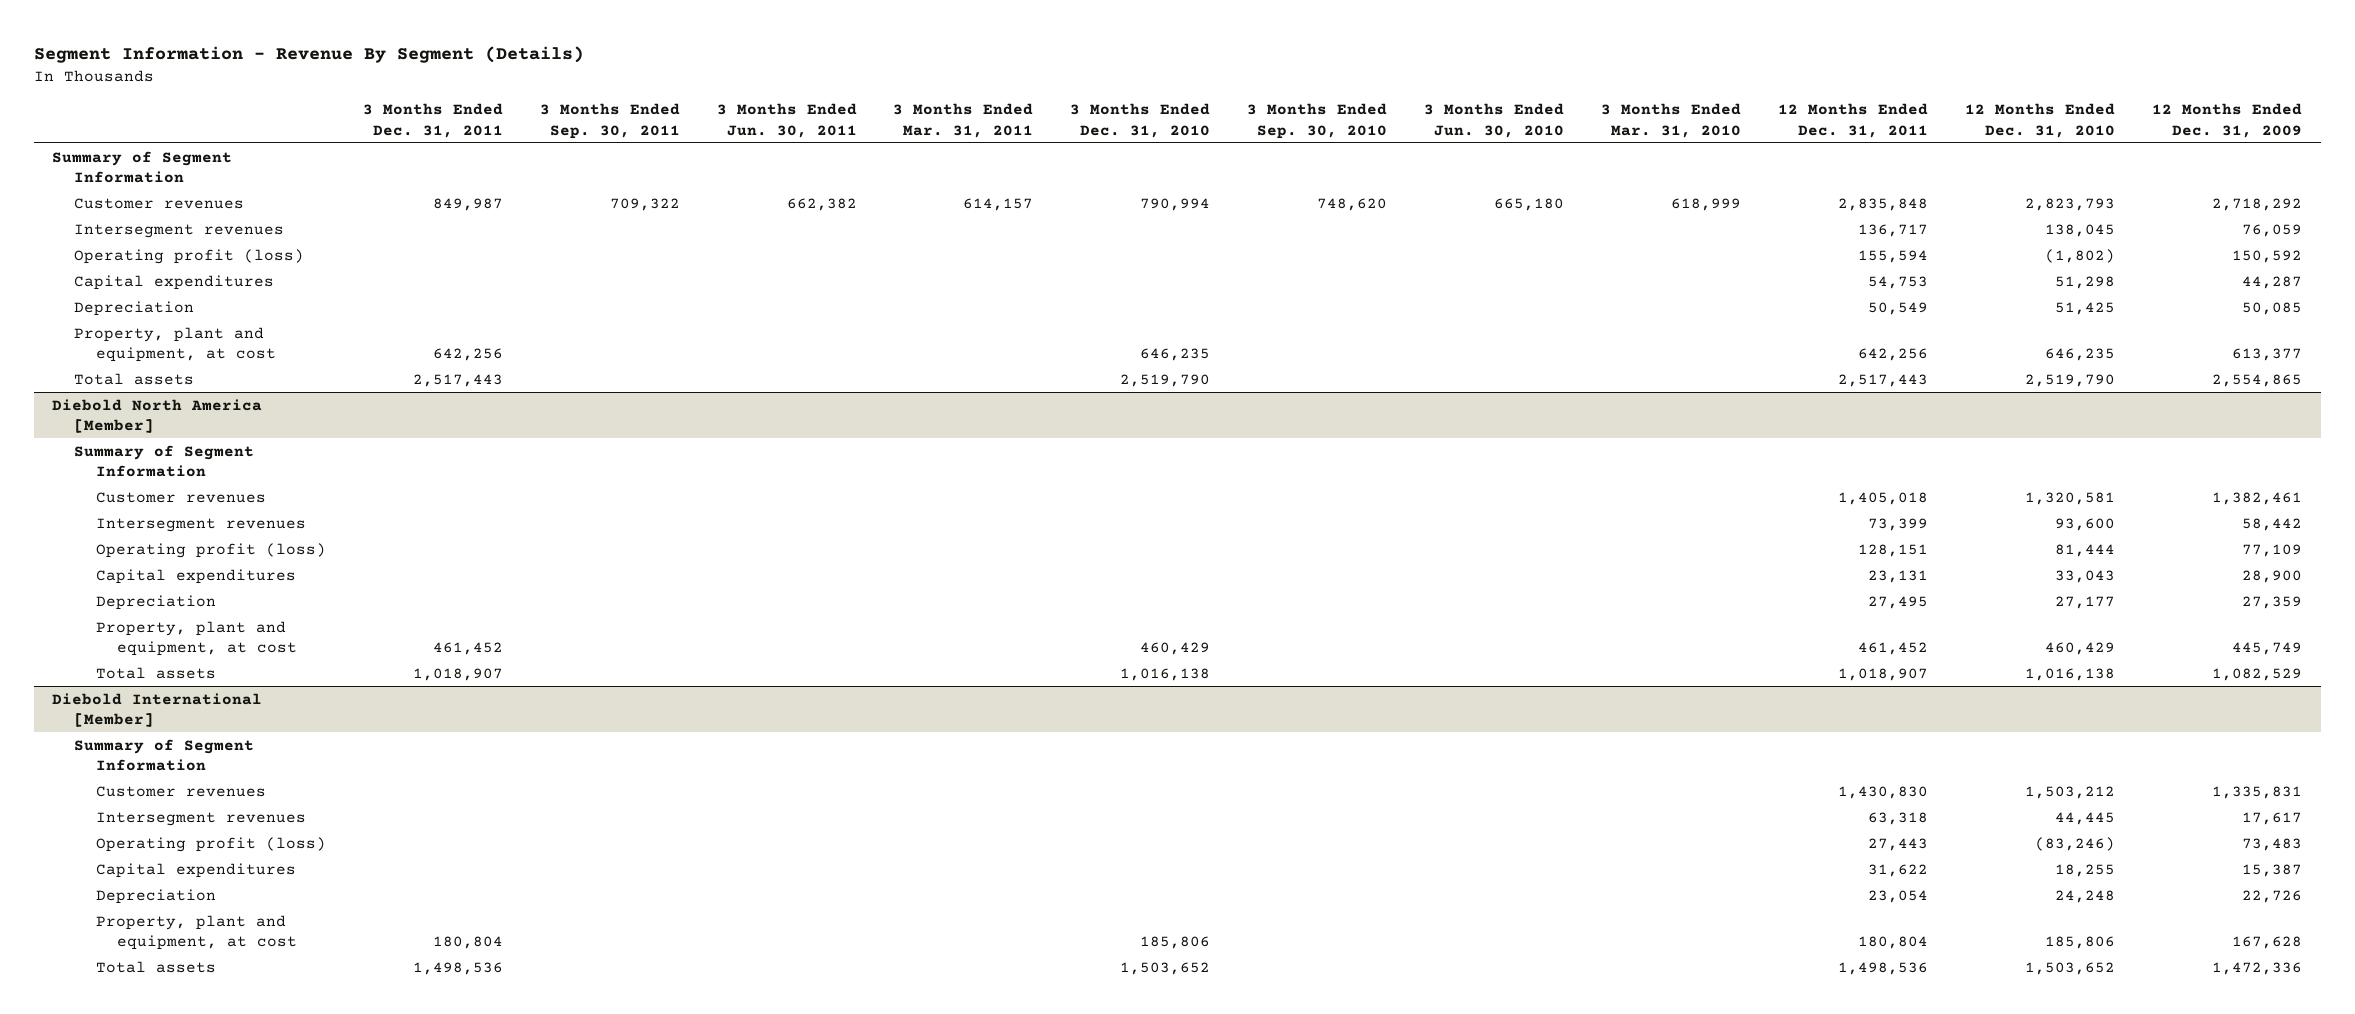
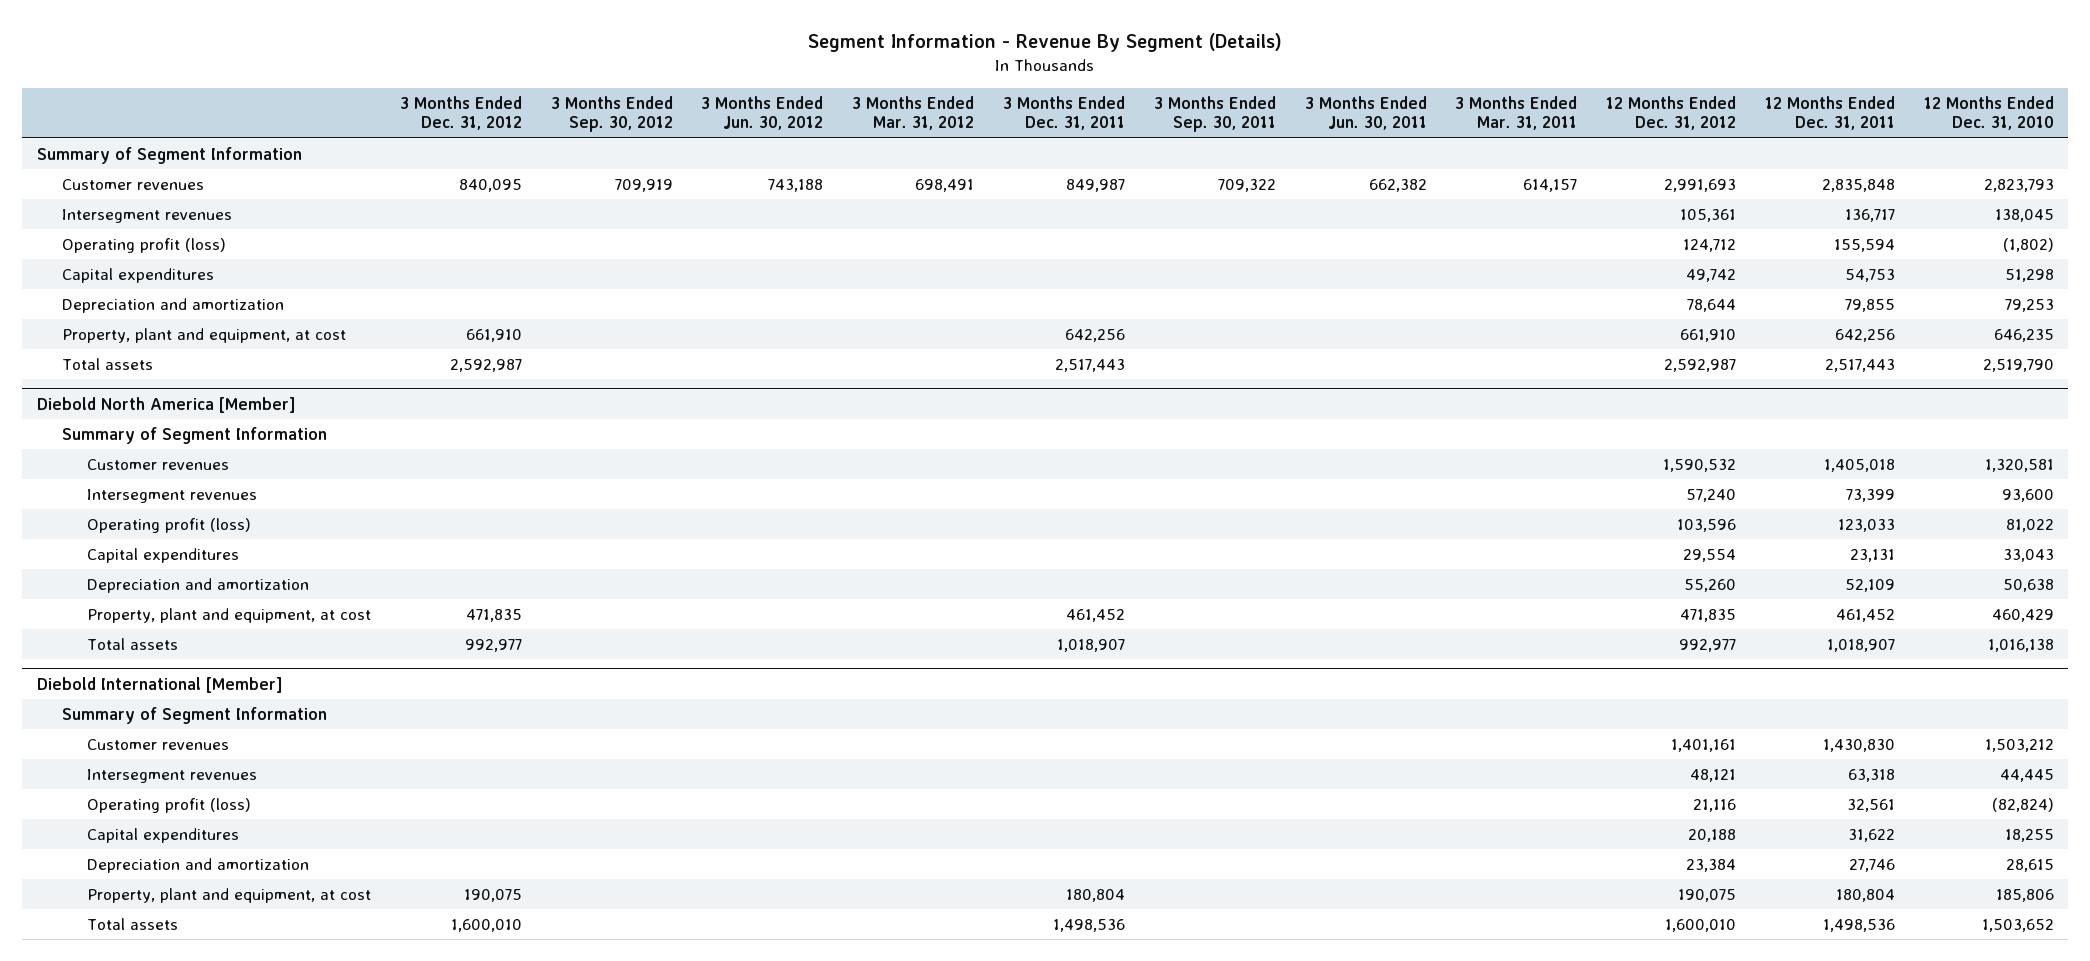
[1070,103,1211,138] 3 Months Ended Dec. 31, 2010 -> none
[1247,103,1388,139] 3 Months Ended Sep. 30, 2010 -> none
[1424,103,1565,138] 3 Months Ended Jun. 30, 2010 -> none
[1601,103,1742,138] 3 Months Ended Mar. 31, 2010 -> none
[2152,103,2303,138] 12 Months Ended Dec. 31, 2009 -> none
none -> [399,95,522,131] 3 Months Ended Dec. 31, 2012
none -> [550,95,673,133] 3 Months Ended Sep. 30, 2012
none -> [701,95,824,131] 3 Months Ended Jun. 30, 2012
none -> [852,95,975,131] 3 Months Ended Mar. 31, 2012
none -> [1606,95,1737,131] 12 Months Ended Dec. 31, 2012
[74,300,195,316] Depreciation -> none
none -> [61,297,284,313] Depreciation and amortization
[1858,543,1929,557] 128,151 -> [1837,518,1895,532] 123,033
[2055,543,2116,557] 81,444 -> [2005,518,2054,532] 81,022
[95,594,216,610] Depreciation -> none
none -> [87,577,310,593] Depreciation and amortization
[1868,837,1929,851] 27,443 -> [1846,798,1895,812] 32,561
[2035,836,2116,851] (83,246) -> [1991,797,2054,812] (82,824)
[95,888,216,904] Depreciation -> none
none -> [87,857,310,873] Depreciation and amortization

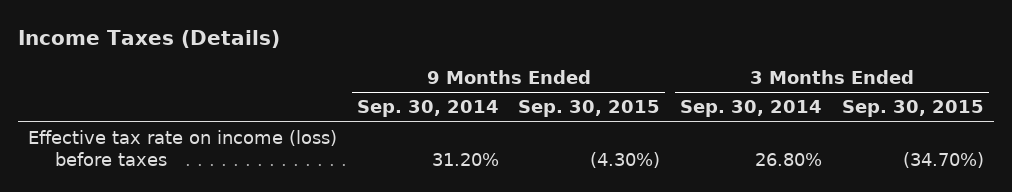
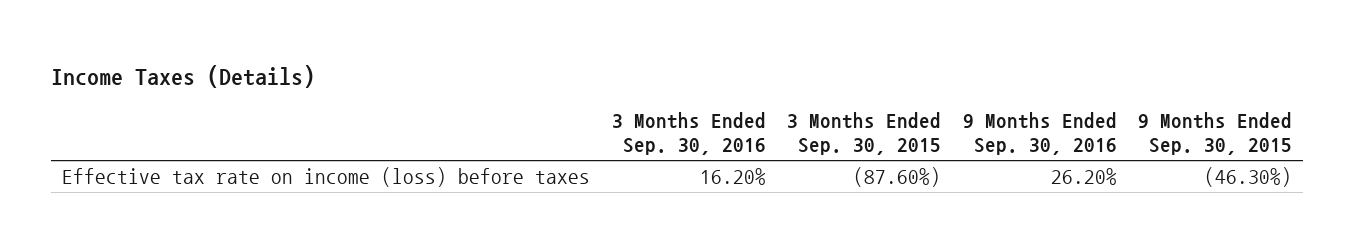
[356,100,499,118] Sep. 30, 2014 -> none
[680,100,823,118] Sep. 30, 2014 -> none
none -> [611,111,766,156] 3 Months Ended Sep. 30, 2016
none -> [962,111,1117,156] 9 Months Ended Sep. 30, 2016
[590,151,661,168] (4.30%) -> [1204,167,1293,188] (46.30%)
[902,151,984,168] (34.70%) -> [853,167,942,188] (87.60%)

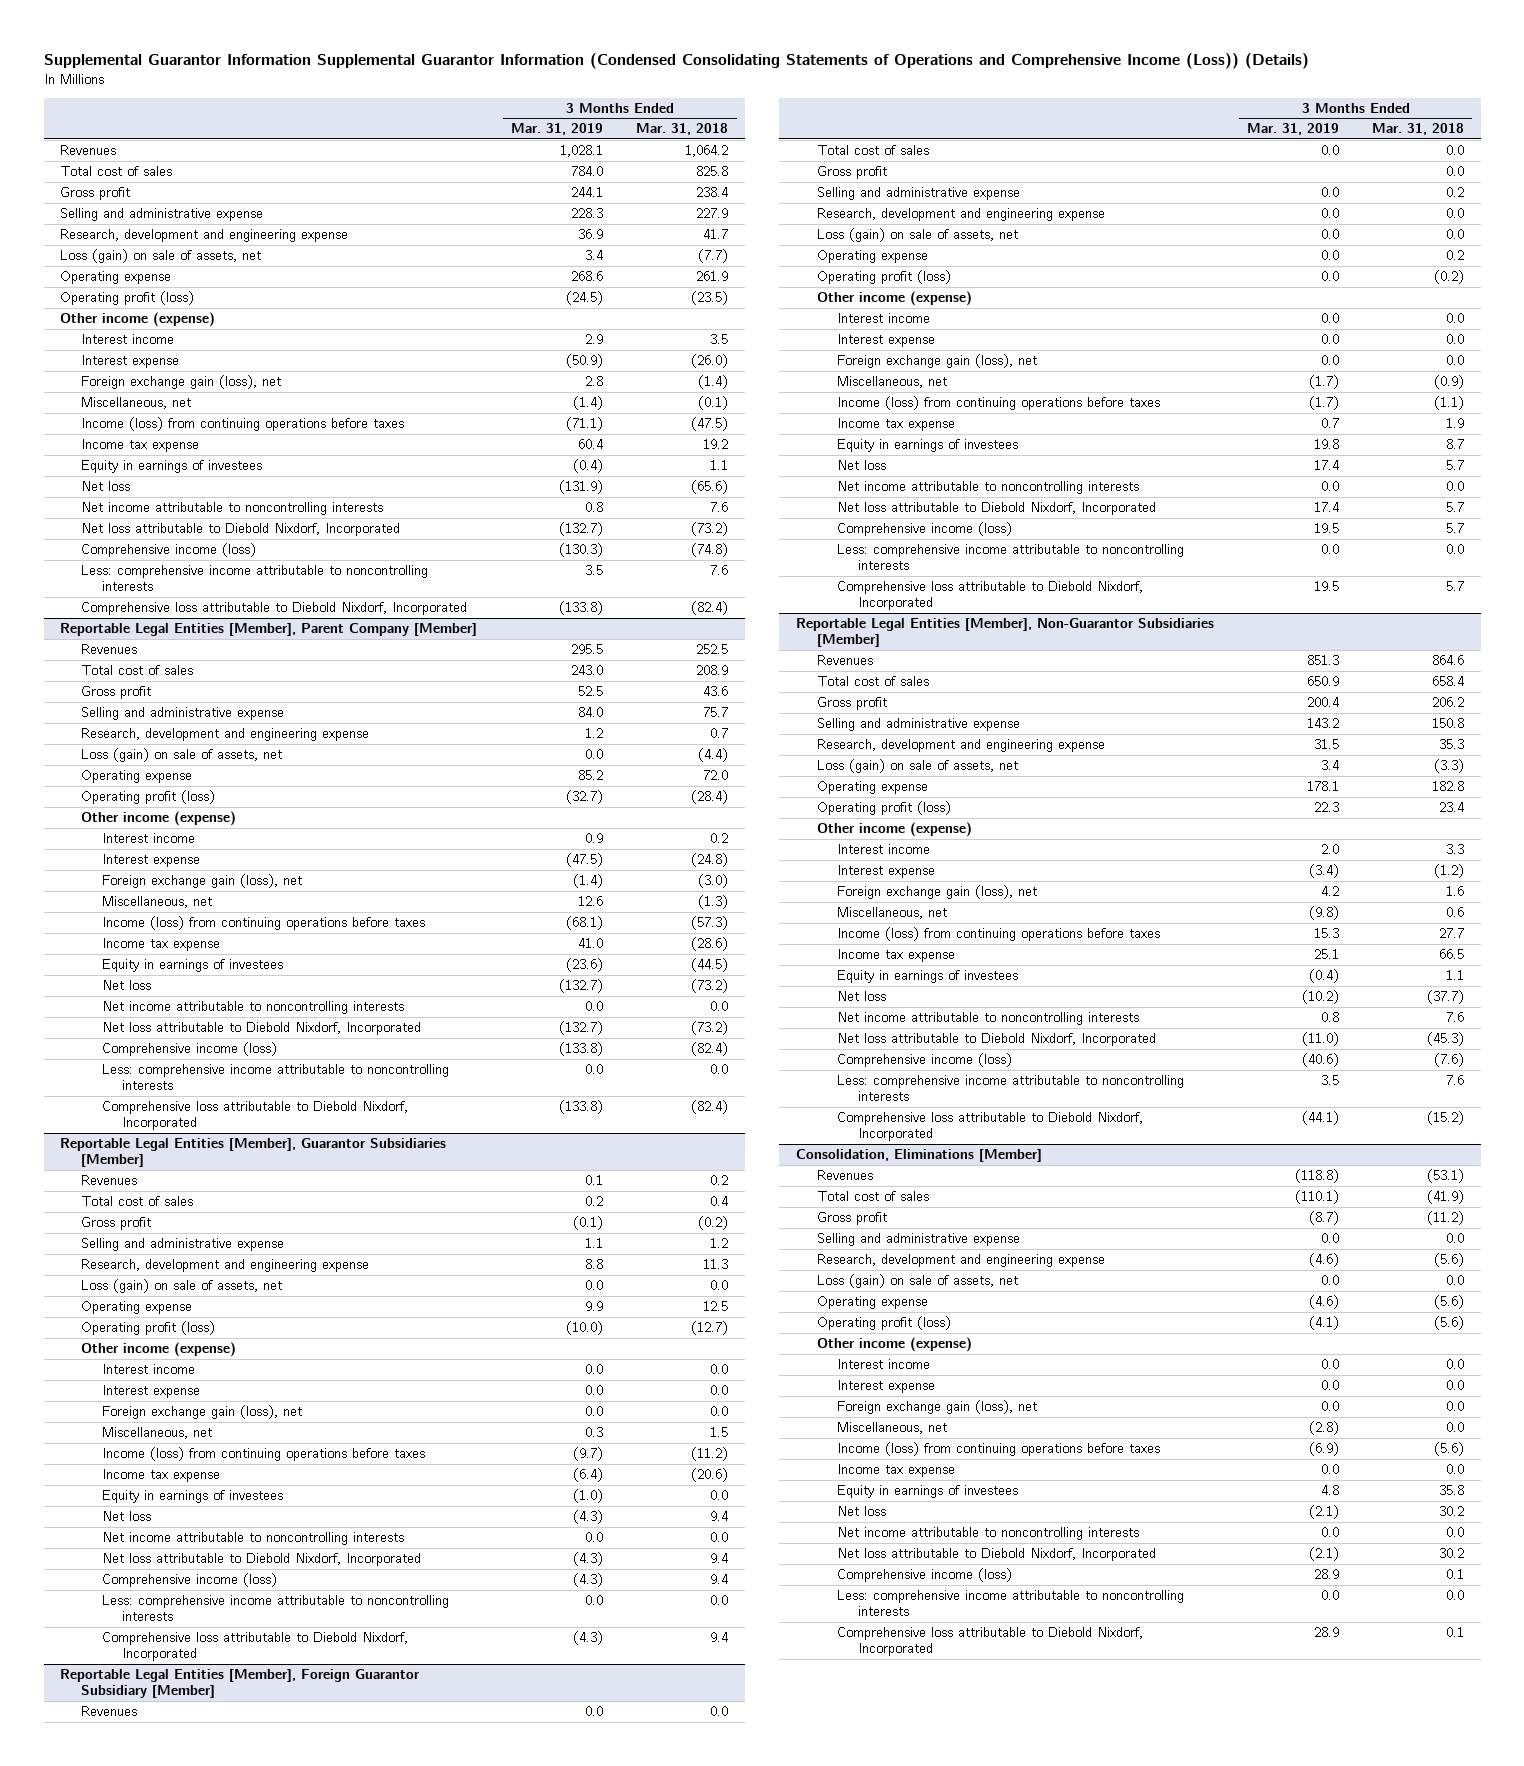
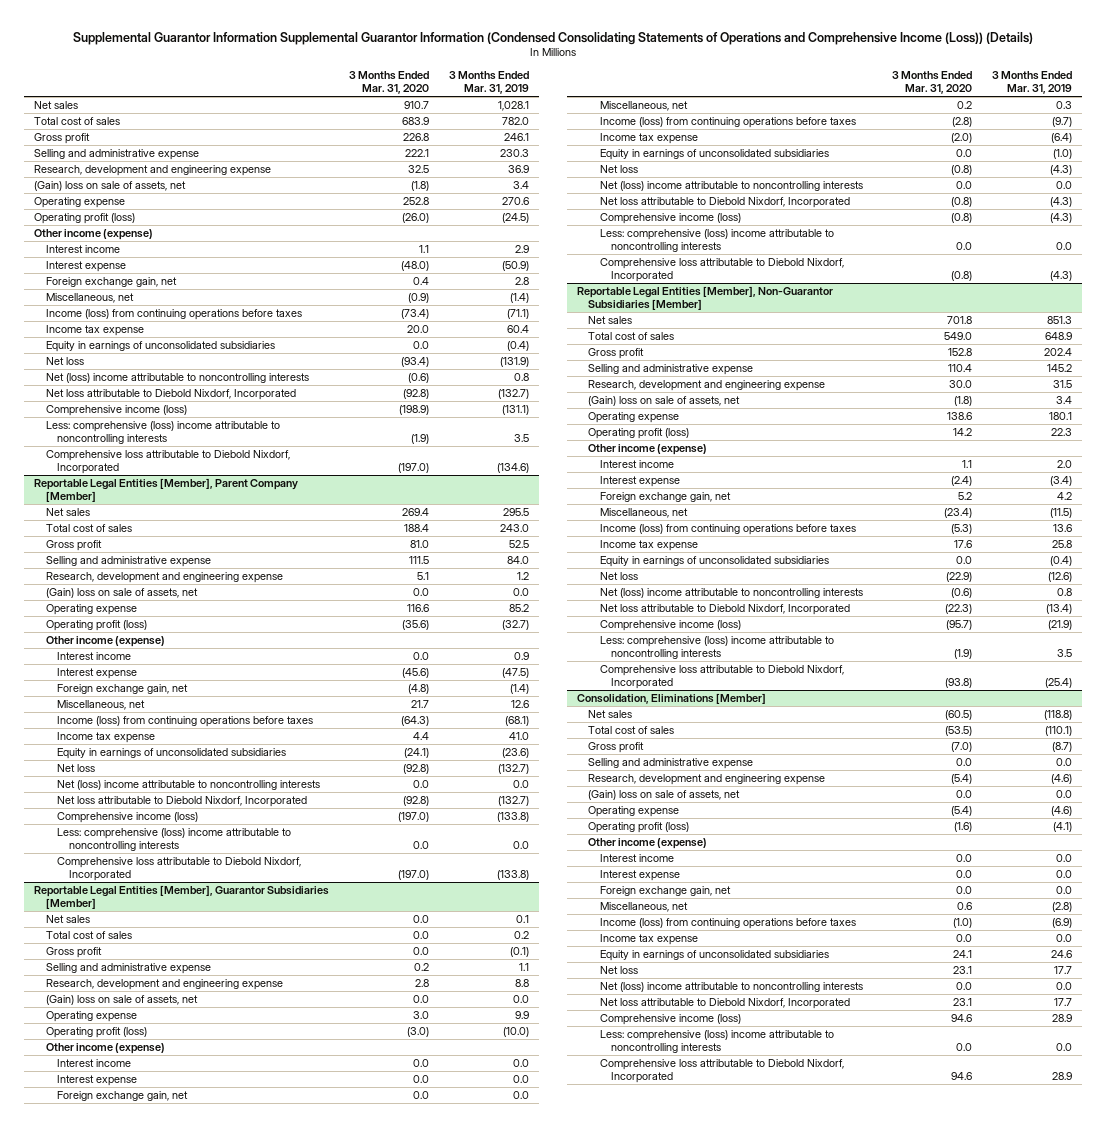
[636,123,729,136] Mar. 31, 2018 -> none
none -> [349,71,430,95] 3 Months Ended Mar. 31, 2020
[60,145,117,156] Revenues -> [34,100,79,109] Net sales
[571,166,604,177] 784.0 -> [502,116,530,125] 782.0
[571,187,604,198] 244.1 -> [504,132,530,141] 246.1
[571,208,604,219] 228.3 -> [500,148,530,157] 230.3
[60,249,262,264] Loss (gain) on sale of assets, net -> [34,180,187,191] (Gain) loss on sale of assets, net
[571,271,604,282] 268.6 -> [502,196,530,205] 270.6
[81,375,282,390] Foreign exchange gain (loss), net -> [45,276,177,287] Foreign exchange gain, net
[81,460,263,474] Equity in earnings of investees -> [45,340,275,352] Equity in earnings of unconsolidated subsidiaries
[81,502,384,516] Net income attributable to noncontrolling interests -> [45,372,309,383] Net (loss) income attributable to noncontrolling interests
[559,543,604,558] (130.3) -> [502,404,530,415] (131.1)
[81,565,429,592] Less: comprehensive income attributable to noncontrolling interests -> [45,420,280,444] Less: comprehensive (loss) income attributable to noncontrolling interests
[559,601,604,616] (133.8) -> [497,462,530,473] (134.6)
[81,644,138,655] Revenues -> [45,507,90,516] Net sales
[81,748,283,763] Loss (gain) on sale of assets, net -> [45,587,198,598] (Gain) loss on sale of assets, net
[101,874,302,889] Foreign exchange gain (loss), net -> [57,683,189,694] Foreign exchange gain, net
[101,959,283,973] Equity in earnings of investees -> [57,747,287,759] Equity in earnings of unconsolidated subsidiaries
[101,1001,404,1015] Net income attributable to noncontrolling interests -> [57,779,321,790] Net (loss) income attributable to noncontrolling interests
[101,1064,449,1091] Less: comprehensive income attributable to noncontrolling interests -> [57,827,292,851] Less: comprehensive (loss) income attributable to noncontrolling interests
[81,1175,138,1186] Revenues -> [45,914,90,923] Net sales
[81,1279,283,1294] Loss (gain) on sale of assets, net -> [45,994,198,1005] (Gain) loss on sale of assets, net
[101,1405,302,1420] Foreign exchange gain (loss), net -> [57,1090,189,1101] Foreign exchange gain, net
[101,1490,283,1504] Equity in earnings of investees -> [599,148,829,160] Equity in earnings of unconsolidated subsidiaries
[101,1532,404,1546] Net income attributable to noncontrolling interests -> [599,180,863,191] Net (loss) income attributable to noncontrolling interests
[101,1595,449,1622] Less: comprehensive income attributable to noncontrolling interests -> [599,228,834,252] Less: comprehensive (loss) income attributable to noncontrolling interests
[60,1669,420,1699] Reportable Legal Entities [Member], Foreign Guarantor Subsidiary [Member] -> none
[81,1706,138,1717] Revenues -> none
[816,145,929,156] Total cost of sales -> none
[816,166,887,180] Gross profit -> none
[816,187,1020,201] Selling and administrative expense -> none
[816,208,1105,222] Research, development and engineering expense -> none
[816,228,1018,243] Loss (gain) on sale of assets, net -> none
[816,250,928,264] Operating expense -> none
[816,270,951,285] Operating profit (loss) -> none
[816,291,972,307] Other income (expense) -> none
[837,313,931,324] Interest income -> none
[837,334,936,348] Interest expense -> none
[837,354,1038,369] Foreign exchange gain (loss), net -> none
[837,376,948,389] Miscellaneous, net -> none
[837,396,1161,411] Income (loss) from continuing operations before taxes -> none
[837,418,956,432] Income tax expense -> none
[837,439,1019,453] Equity in earnings of investees -> none
[837,460,887,471] Net loss -> none
[837,481,1140,495] Net income attributable to noncontrolling interests -> none
[837,502,1157,516] Net loss attributable to Diebold Nixdorf, Incorporated -> none
[837,522,1013,537] Comprehensive income (loss) -> none
[837,544,1185,571] Less: comprehensive income attributable to noncontrolling interests -> none
[837,581,1144,611] Comprehensive loss attributable to Diebold Nixdorf, Incorporated -> none
[816,655,873,666] Revenues -> [588,315,633,324] Net sales
[1307,676,1340,687] 650.9 -> [1044,331,1072,340] 648.9
[1307,697,1340,708] 200.4 -> [1043,347,1072,356] 202.4
[1307,718,1340,729] 143.2 -> [1046,363,1072,372] 145.2
[816,759,1018,774] Loss (gain) on sale of assets, net -> [588,395,741,406] (Gain) loss on sale of assets, net
[1307,781,1340,792] 178.1 -> [1048,411,1072,420] 180.1
[837,885,1038,900] Foreign exchange gain (loss), net -> [599,491,731,502] Foreign exchange gain, net
[1309,906,1340,921] (9.8) -> [1049,507,1072,518] (11.5)
[1314,928,1340,939] 15.3 -> [1052,523,1072,532] 13.6
[1314,949,1340,960] 25.1 -> [1051,539,1072,548] 25.8
[837,970,1019,984] Equity in earnings of investees -> [599,555,829,567] Equity in earnings of unconsolidated subsidiaries
[1302,990,1340,1005] (10.2) -> [1047,571,1072,582] (12.6)
[837,1012,1140,1026] Net income attributable to noncontrolling interests -> [599,587,863,598] Net (loss) income attributable to noncontrolling interests
[1302,1032,1340,1047] (11.0) -> [1045,603,1072,614] (13.4)
[1302,1053,1340,1068] (40.6) -> [1047,619,1072,630] (21.9)
[837,1075,1185,1102] Less: comprehensive income attributable to noncontrolling interests -> [599,635,834,659] Less: comprehensive (loss) income attributable to noncontrolling interests
[1302,1111,1340,1126] (44.1) -> [1044,677,1072,688] (25.4)
[816,1170,873,1181] Revenues -> [588,709,633,718] Net sales
[816,1274,1018,1289] Loss (gain) on sale of assets, net -> [588,789,741,800] (Gain) loss on sale of assets, net
[837,1400,1038,1415] Foreign exchange gain (loss), net -> [599,885,731,896] Foreign exchange gain, net
[837,1485,1019,1499] Equity in earnings of investees -> [599,949,829,961] Equity in earnings of unconsolidated subsidiaries
[1321,1485,1340,1496] 4.8 -> [1050,949,1072,958] 24.6
[1309,1505,1340,1520] (2.1) -> [1053,965,1072,974] 17.7
[837,1527,1140,1541] Net income attributable to noncontrolling interests -> [599,981,863,992] Net (loss) income attributable to noncontrolling interests
[1309,1547,1340,1562] (2.1) -> [1053,997,1072,1006] 17.7
[837,1590,1185,1617] Less: comprehensive income attributable to noncontrolling interests -> [599,1029,834,1053] Less: comprehensive (loss) income attributable to noncontrolling interests

